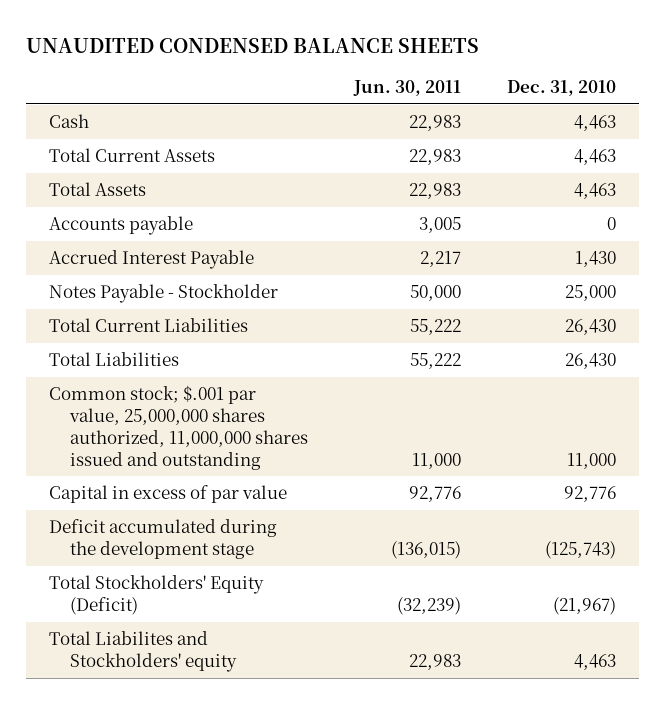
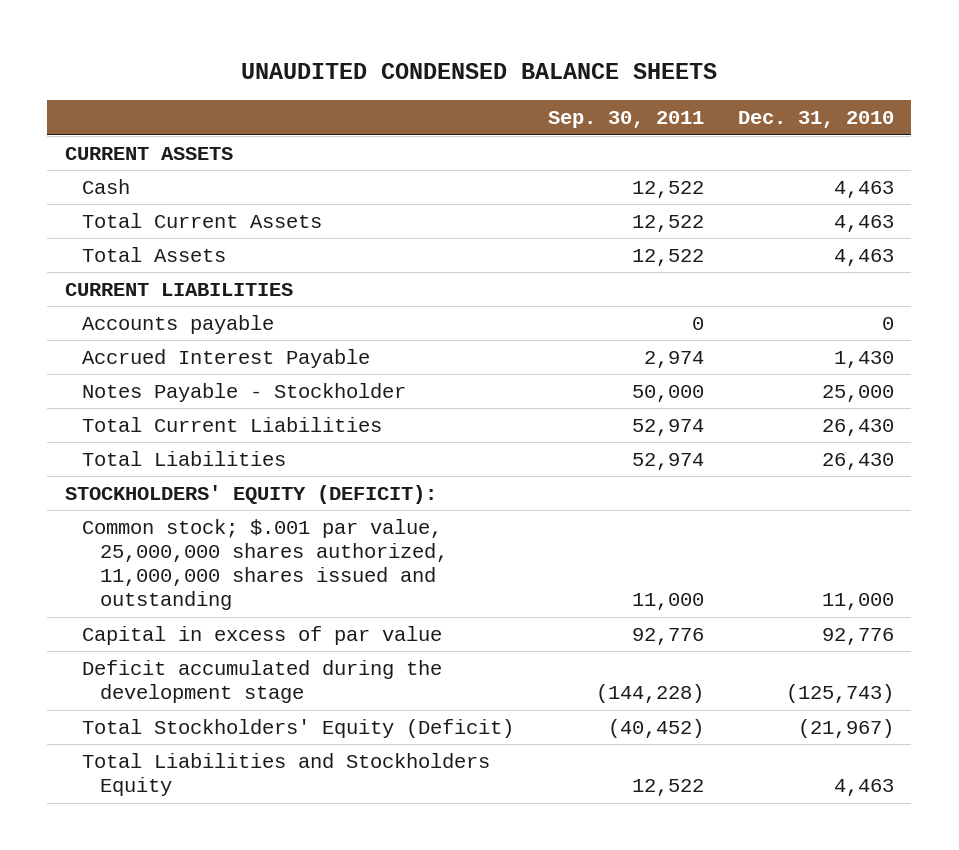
[353,80,462,97] Jun. 30, 2011 -> none
none -> [548,111,705,129] Sep. 30, 2011
none -> [64,147,233,161] CURRENT ASSETS
none -> [64,283,293,297] CURRENT LIABILITIES
none -> [64,485,437,505] STOCKHOLDERS' EQUITY (DEFICIT):
[49,631,238,673] Total Liabilites and Stockholders' equity -> [82,753,491,797] Total Liabilities and Stockholders Equity

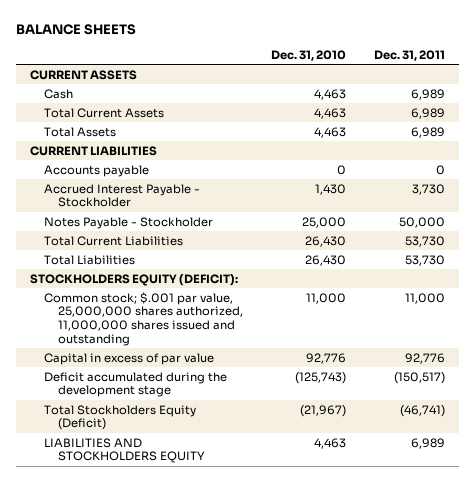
[241,63,718,80] UNAUDITED CONDENSED BALANCE SHEETS -> [16,23,137,35] BALANCE SHEETS
[548,111,705,129] Sep. 30, 2011 -> none
none -> [374,50,446,62] Dec. 31, 2011
[82,349,371,369] Accrued Interest Payable -> [44,183,201,208] Accrued Interest Payable - Stockholder
[64,485,437,505] STOCKHOLDERS' EQUITY (DEFICIT): -> [30,273,239,286] STOCKHOLDERS EQUITY (DEFICIT):
[82,719,515,739] Total Stockholders' Equity (Deficit) -> [44,404,197,431] Total Stockholders Equity (Deficit)
[82,753,491,797] Total Liabilities and Stockholders Equity -> [44,437,206,464] LIABILITIES AND STOCKHOLDERS EQUITY

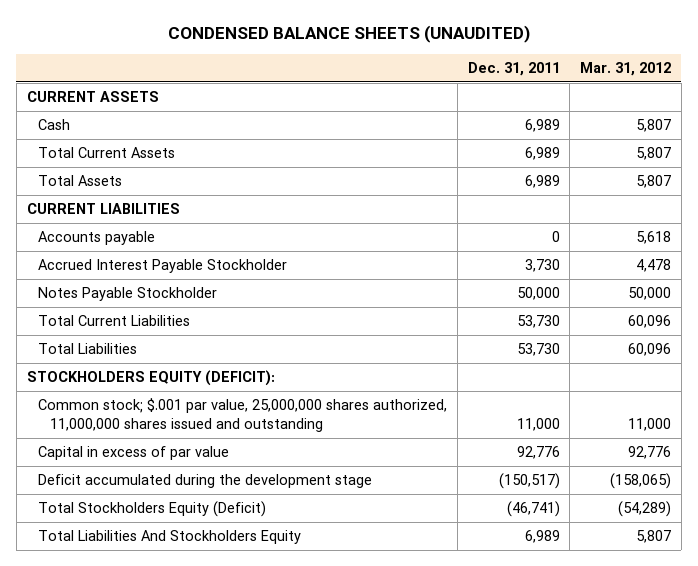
[16,23,137,35] BALANCE SHEETS -> [167,25,530,44] CONDENSED BALANCE SHEETS (UNAUDITED)
[271,50,347,62] Dec. 31, 2010 -> none
none -> [580,62,672,77] Mar. 31, 2012
[44,183,201,208] Accrued Interest Payable - Stockholder -> [38,259,288,274] Accrued Interest Payable Stockholder
[44,216,214,229] Notes Payable - Stockholder -> [38,287,218,302] Notes Payable Stockholder
[44,437,206,464] LIABILITIES AND STOCKHOLDERS EQUITY -> [38,530,302,545] Total Liabilities And Stockholders Equity

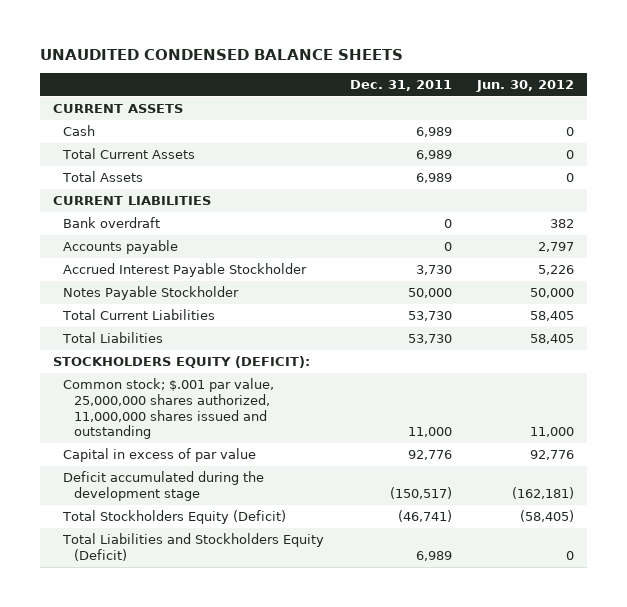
[167,25,530,44] CONDENSED BALANCE SHEETS (UNAUDITED) -> [39,48,403,60] UNAUDITED CONDENSED BALANCE SHEETS
[580,62,672,77] Mar. 31, 2012 -> none
none -> [476,79,575,92] Jun. 30, 2012
none -> [63,217,161,229] Bank overdraft
[38,530,302,545] Total Liabilities And Stockholders Equity -> [62,533,325,562] Total Liabilities and Stockholders Equity (Deficit)

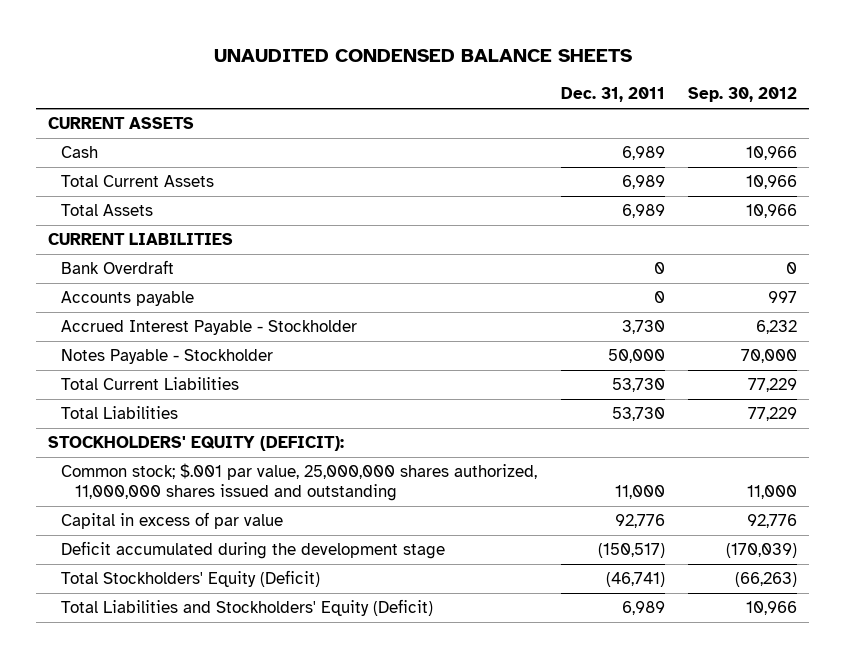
[476,79,575,92] Jun. 30, 2012 -> none
none -> [688,87,798,103] Sep. 30, 2012
[63,217,161,229] Bank overdraft -> [61,260,175,275] Bank Overdraft
[63,263,308,278] Accrued Interest Payable Stockholder -> [61,320,358,336] Accrued Interest Payable - Stockholder
[63,286,240,301] Notes Payable Stockholder -> [61,349,274,365] Notes Payable - Stockholder
[52,356,310,369] STOCKHOLDERS EQUITY (DEFICIT): -> [47,436,344,452] STOCKHOLDERS' EQUITY (DEFICIT):
[62,510,287,525] Total Stockholders Equity (Deficit) -> [61,570,321,588] Total Stockholders' Equity (Deficit)
[62,533,325,562] Total Liabilities and Stockholders Equity (Deficit) -> [61,599,434,617] Total Liabilities and Stockholders' Equity (Deficit)

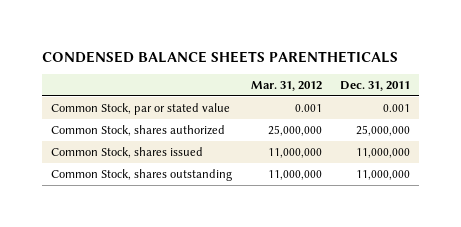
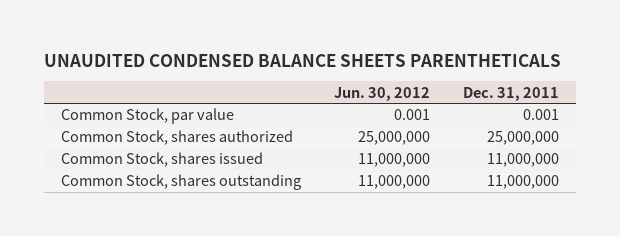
[42,50,399,63] CONDENSED BALANCE SHEETS PARENTHETICALS -> [43,53,561,67] UNAUDITED CONDENSED BALANCE SHEETS PARENTHETICALS
[250,81,322,92] Mar. 31, 2012 -> none
none -> [333,86,430,101] Jun. 30, 2012
[51,103,231,116] Common Stock, par or stated value -> [60,108,234,125] Common Stock, par value

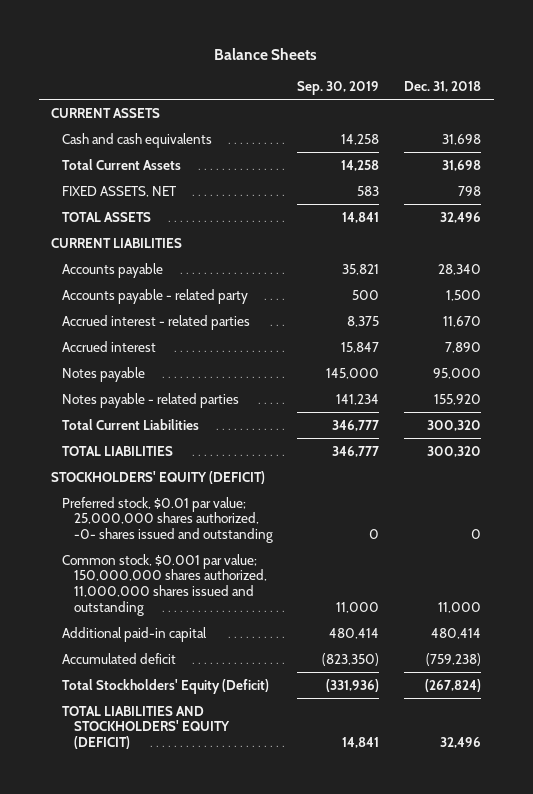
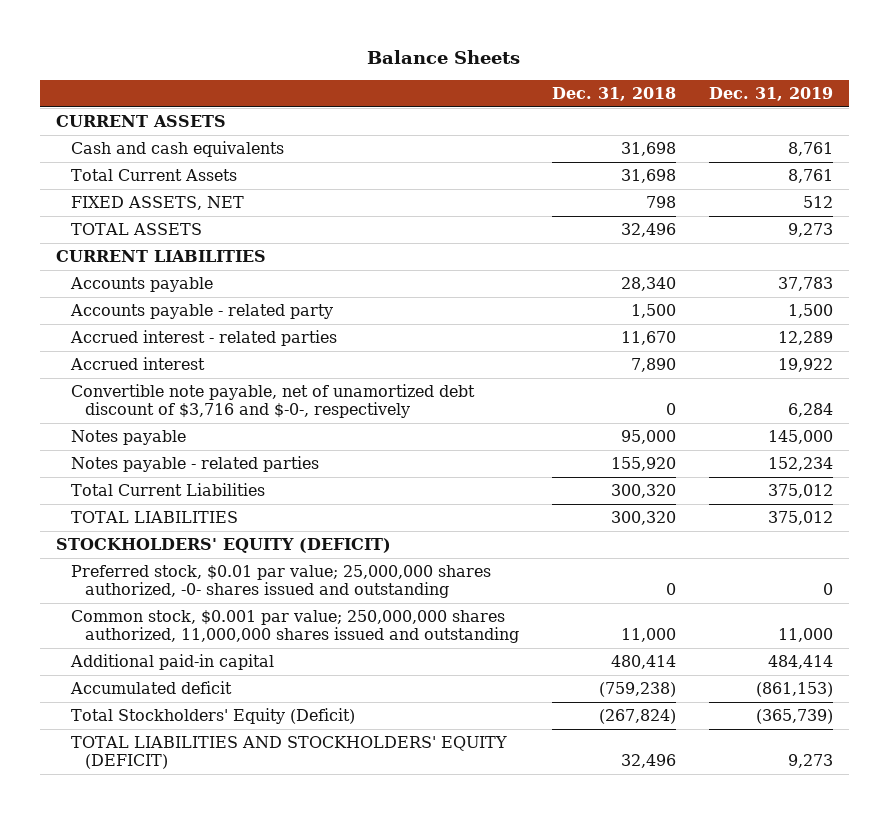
[297,81,380,96] Sep. 30, 2019 -> none
none -> [708,87,833,102] Dec. 31, 2019
none -> [70,384,475,419] Convertible note payable, net of unamortized debt discount of $3,716 and $-0-, respectively
[62,553,267,617] Common stock, $0.001 par value; 150,000,000 shares authorized, 11,000,000 shares issued and outstanding -> [70,610,520,644] Common stock, $0.001 par value; 250,000,000 shares authorized, 11,000,000 shares issued and outstanding

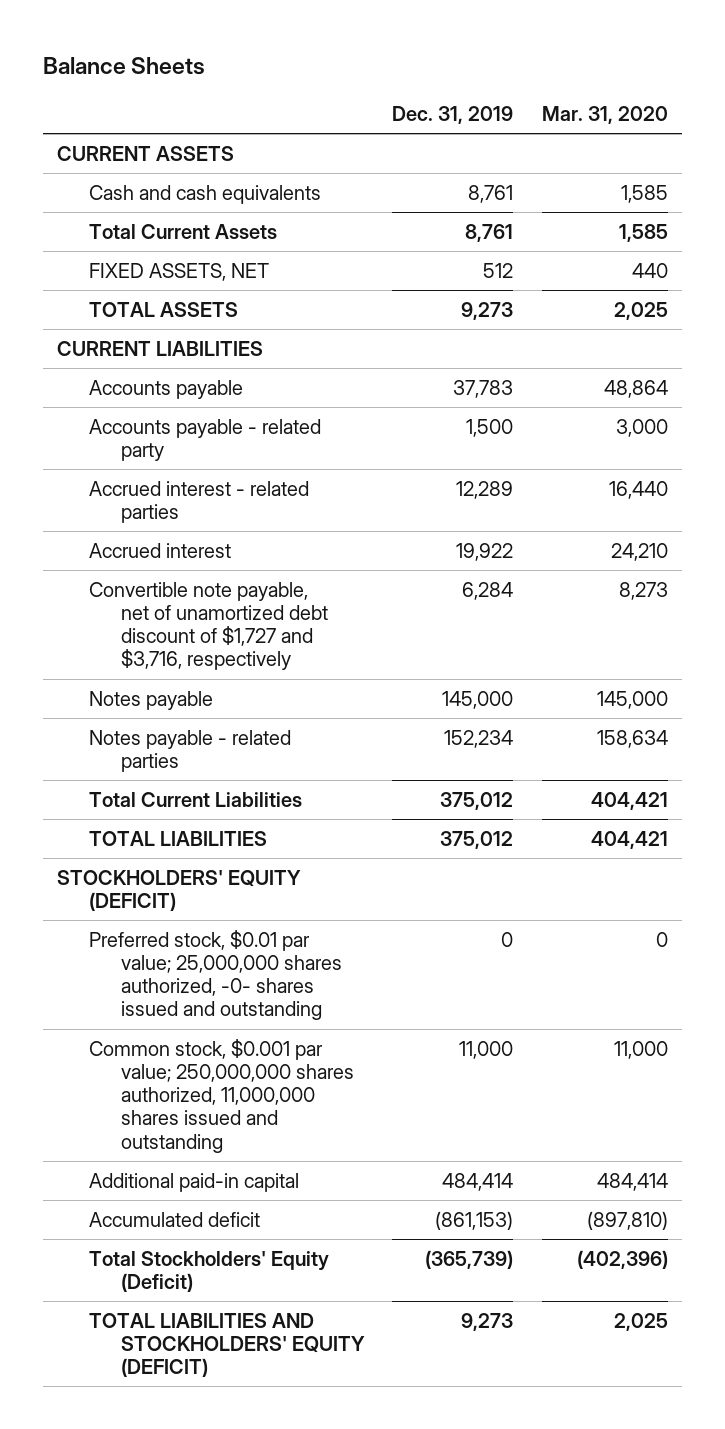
[551,87,676,102] Dec. 31, 2018 -> none
none -> [541,106,668,125] Mar. 31, 2020
[70,384,475,419] Convertible note payable, net of unamortized debt discount of $3,716 and $-0-, respectively -> [88,581,328,671] Convertible note payable, net of unamortized debt discount of $1,727 and $3,716, respectively

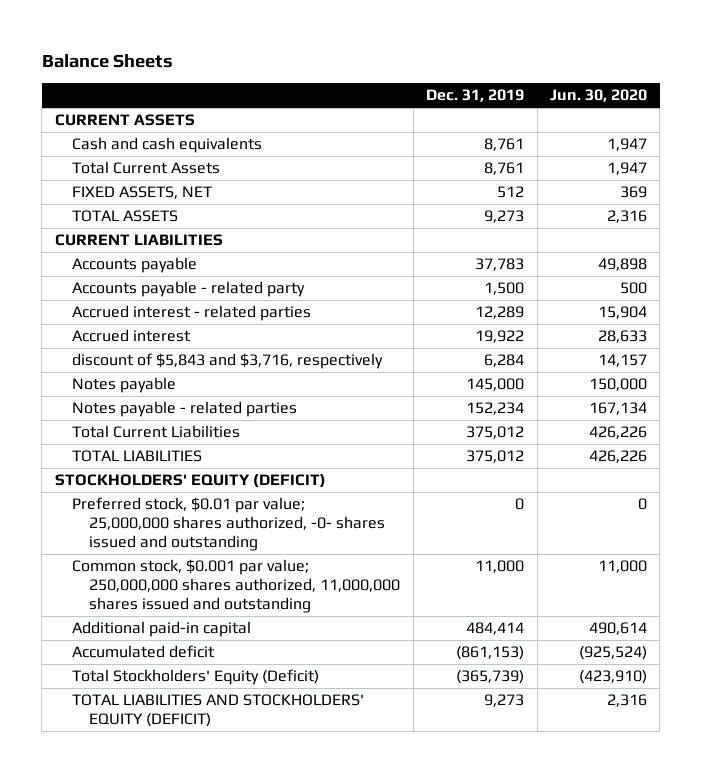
[541,106,668,125] Mar. 31, 2020 -> none
none -> [550,89,648,103] Jun. 30, 2020
[88,581,328,671] Convertible note payable, net of unamortized debt discount of $1,727 and $3,716, respectively -> [72,353,384,370] discount of $5,843 and $3,716, respectively

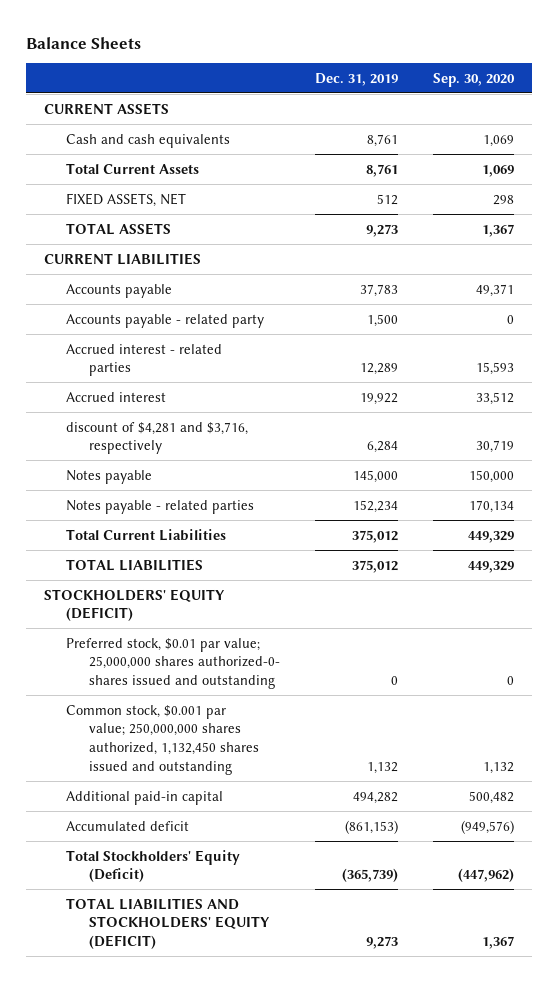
[550,89,648,103] Jun. 30, 2020 -> none
none -> [433,72,516,87] Sep. 30, 2020
[72,353,384,370] discount of $5,843 and $3,716, respectively -> [66,421,249,455] discount of $4,281 and $3,716, respectively
[72,497,386,552] Preferred stock, $0.01 par value; 25,000,000 shares authorized, -0- shares issued and outstanding -> [66,637,280,690] Preferred stock, $0.01 par value; 25,000,000 shares authorized-0- shares issued and outstanding
[72,559,401,614] Common stock, $0.001 par value; 250,000,000 shares authorized, 11,000,000 shares issued and outstanding -> [66,704,259,775] Common stock, $0.001 par value; 250,000,000 shares authorized, 1,132,450 shares issued and outstanding
[475,560,525,574] 11,000 -> [367,761,399,774] 1,132
[466,622,525,636] 484,414 -> [353,791,399,804] 494,282

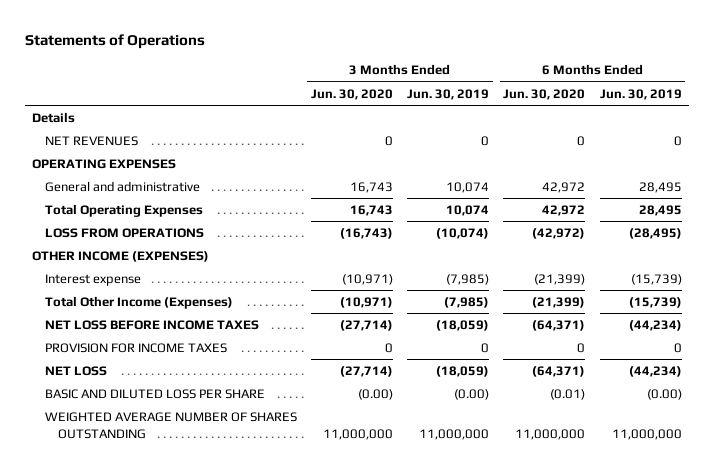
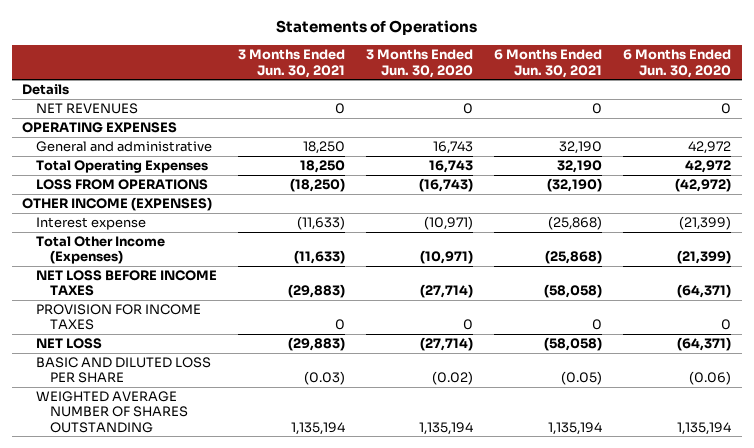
[407,88,490,100] Jun. 30, 2019 -> none
[599,88,682,100] Jun. 30, 2019 -> none
none -> [238,49,346,78] 3 Months Ended Jun. 30, 2021
none -> [494,49,603,78] 6 Months Ended Jun. 30, 2021
[357,388,393,400] (0.00) -> [432,371,474,386] (0.02)
[550,388,586,400] (0.01) -> [689,371,732,386] (0.06)
[322,428,393,440] 11,000,000 -> [419,421,474,435] 1,135,194
[515,428,586,440] 11,000,000 -> [677,421,732,435] 1,135,194

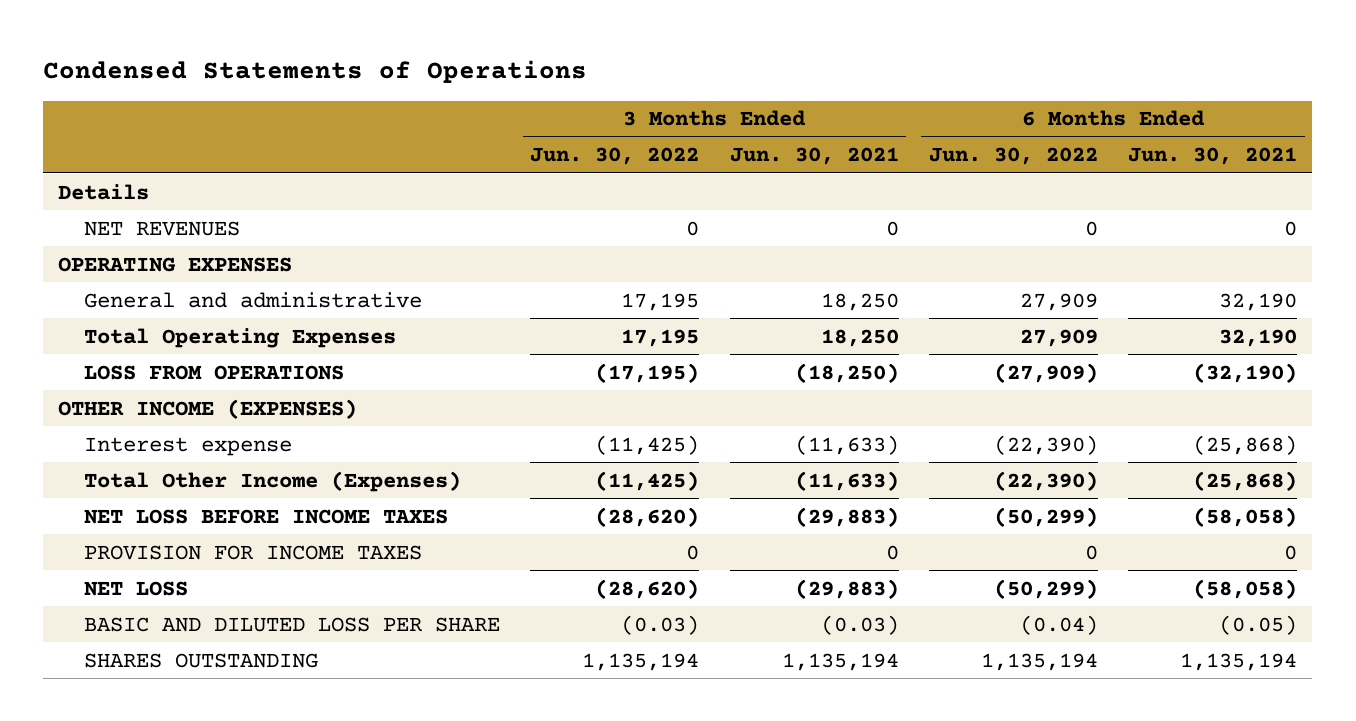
[275,20,477,36] Statements of Operations -> [43,60,588,84] Condensed Statements of Operations
[366,49,474,78] 3 Months Ended Jun. 30, 2020 -> none
[623,49,732,78] 6 Months Ended Jun. 30, 2020 -> none
none -> [530,147,700,166] Jun. 30, 2022
none -> [928,147,1098,166] Jun. 30, 2022
[36,391,189,433] WEIGHTED AVERAGE NUMBER OF SHARES OUTSTANDING -> [83,652,318,668] SHARES OUTSTANDING

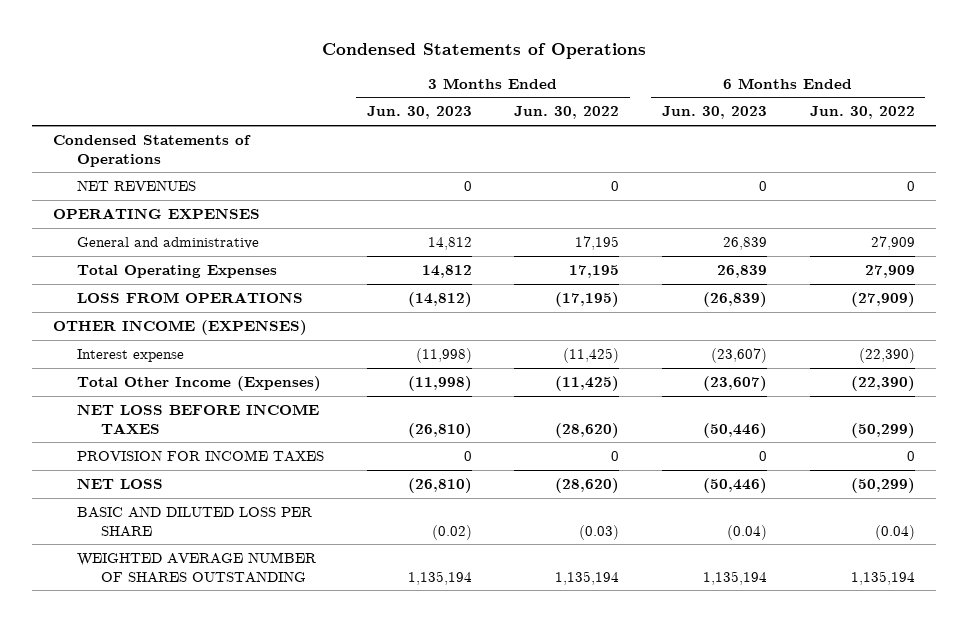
[729,147,899,166] Jun. 30, 2021 -> none
[1128,147,1298,166] Jun. 30, 2021 -> none
none -> [366,106,472,120] Jun. 30, 2023
none -> [661,106,767,120] Jun. 30, 2023
[58,183,150,200] Details -> none
none -> [53,134,252,167] Condensed Statements of Operations
[83,652,318,668] SHARES OUTSTANDING -> [76,551,316,583] WEIGHTED AVERAGE NUMBER OF SHARES OUTSTANDING

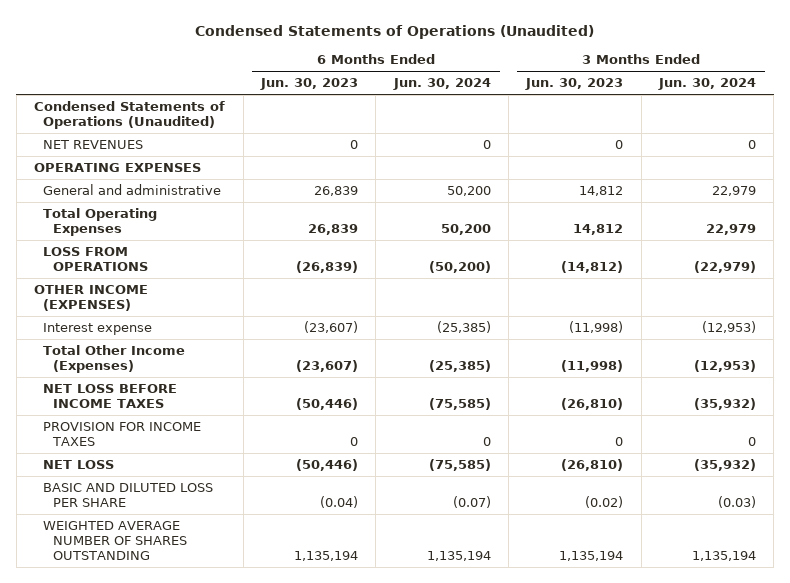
[321,43,646,60] Condensed Statements of Operations -> [195,24,595,39] Condensed Statements of Operations (Unaudited)
[514,106,620,120] Jun. 30, 2022 -> none
[809,106,915,120] Jun. 30, 2022 -> none
none -> [392,78,491,91] Jun. 30, 2024
none -> [658,78,757,91] Jun. 30, 2024
[53,134,252,167] Condensed Statements of Operations -> [34,101,226,129] Condensed Statements of Operations (Unaudited)

